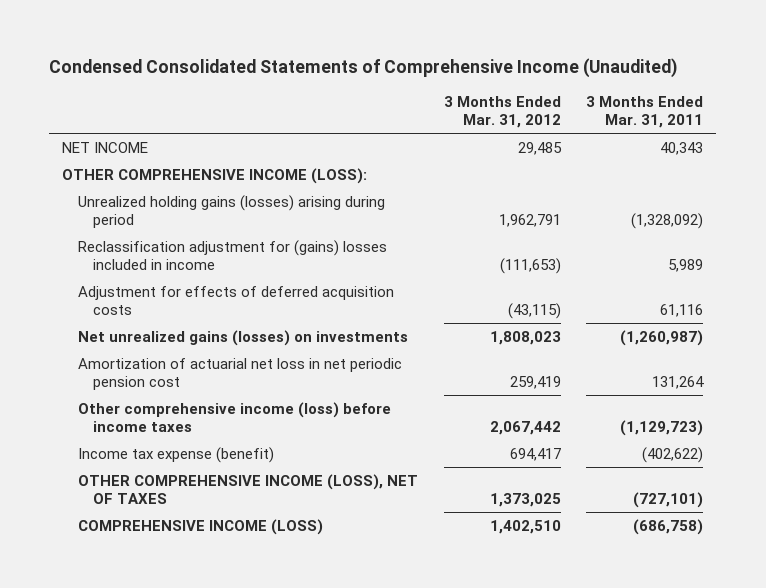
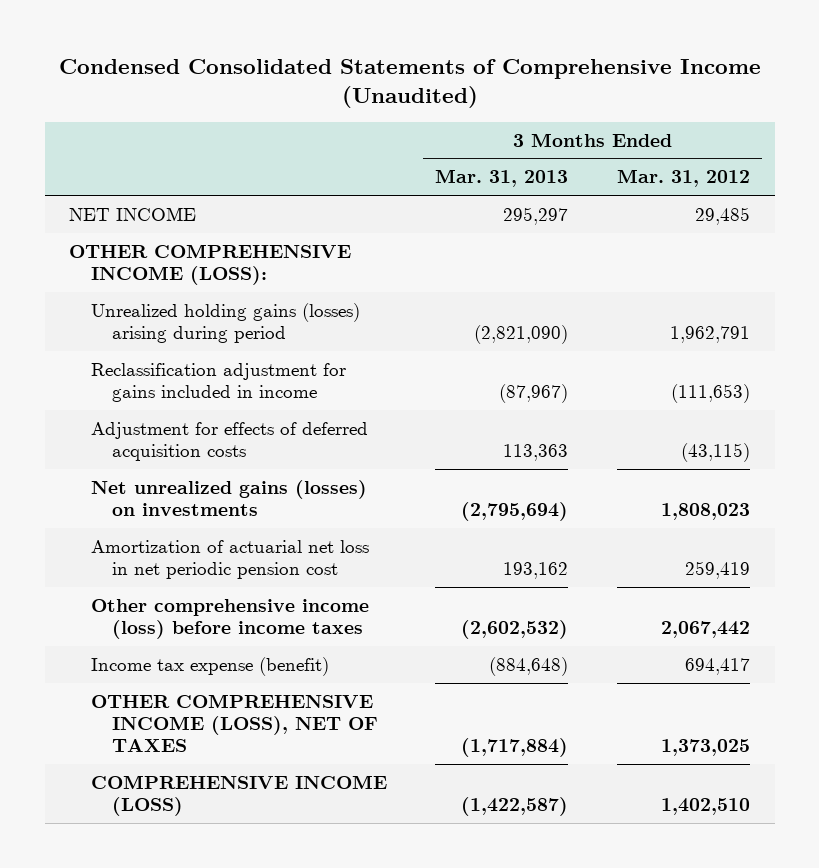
[586,96,704,129] 3 Months Ended Mar. 31, 2011 -> none
none -> [435,169,569,188] Mar. 31, 2013
[77,239,387,270] Reclassification adjustment for (gains) losses included in income -> [90,362,346,402] Reclassification adjustment for gains included in income

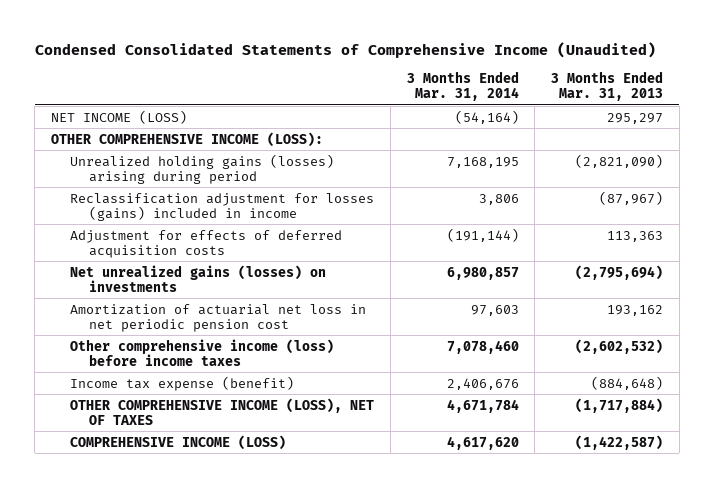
[617,169,751,188] Mar. 31, 2012 -> none
none -> [406,70,519,102] 3 Months Ended Mar. 31, 2014
[68,206,196,221] NET INCOME -> [51,109,188,124] NET INCOME (LOSS)
[90,362,346,402] Reclassification adjustment for gains included in income -> [70,192,375,221] Reclassification adjustment for losses (gains) included in income

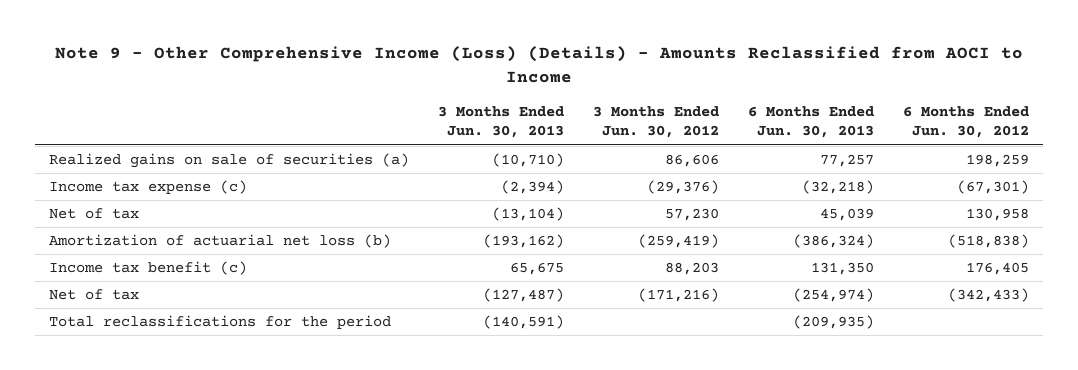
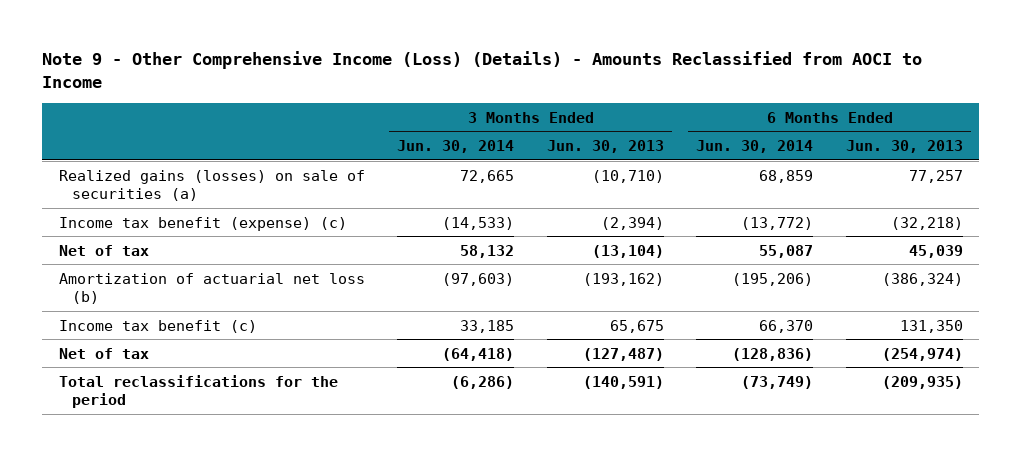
[592,105,719,139] 3 Months Ended Jun. 30, 2012 -> none
[902,105,1029,139] 6 Months Ended Jun. 30, 2012 -> none
none -> [397,139,515,153] Jun. 30, 2014
none -> [696,139,814,153] Jun. 30, 2014
[49,153,410,169] Realized gains on sale of securities (a) -> [58,169,365,202] Realized gains (losses) on sale of securities (a)
[49,180,248,195] Income tax expense (c) -> [58,216,347,231] Income tax benefit (expense) (c)

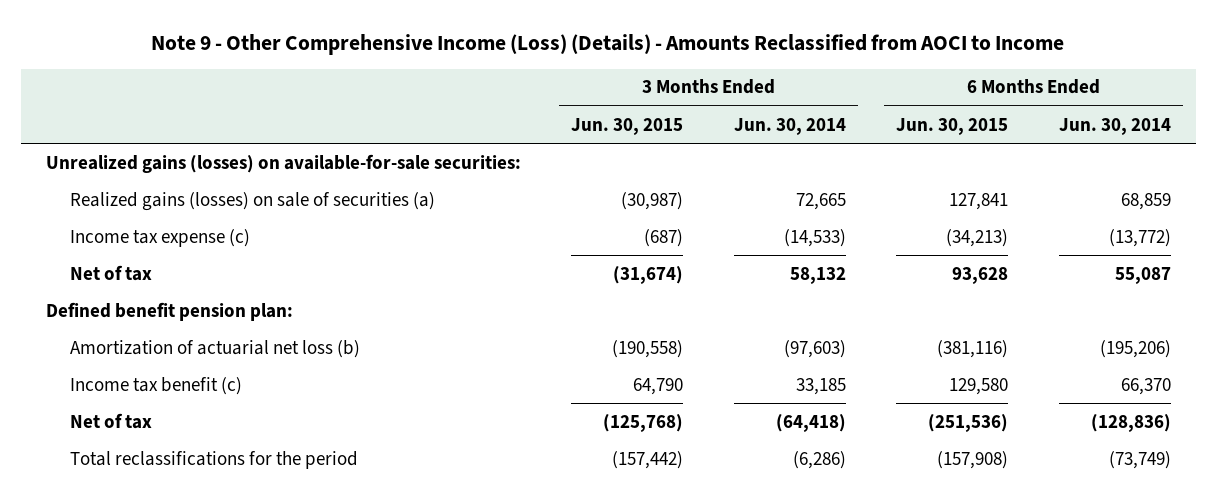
[546,139,664,153] Jun. 30, 2013 -> none
[845,139,963,153] Jun. 30, 2013 -> none
none -> [571,117,684,135] Jun. 30, 2015
none -> [896,117,1009,135] Jun. 30, 2015
none -> [45,153,521,173] Unrealized gains (losses) on available-for-sale securities:
[58,216,347,231] Income tax benefit (expense) (c) -> [70,228,251,247] Income tax expense (c)
none -> [45,301,293,321] Defined benefit pension plan:

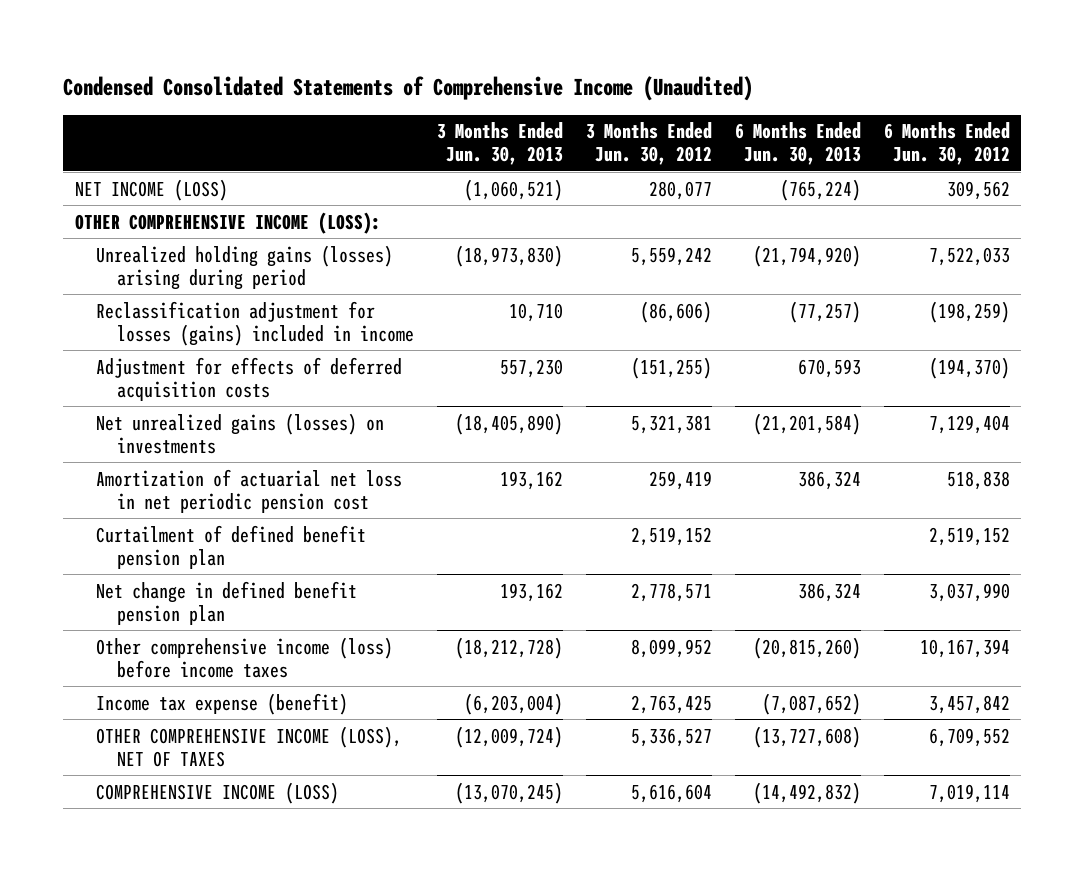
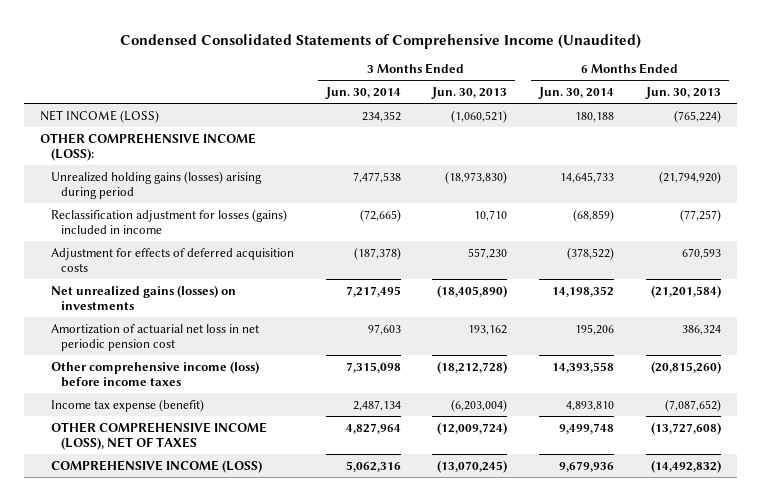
[585,122,712,166] 3 Months Ended Jun. 30, 2012 -> none
[883,122,1010,166] 6 Months Ended Jun. 30, 2012 -> none
none -> [324,87,401,100] Jun. 30, 2014
none -> [538,87,615,100] Jun. 30, 2014
[95,524,366,569] Curtailment of defined benefit pension plan -> none
[95,580,357,625] Net change in defined benefit pension plan -> none

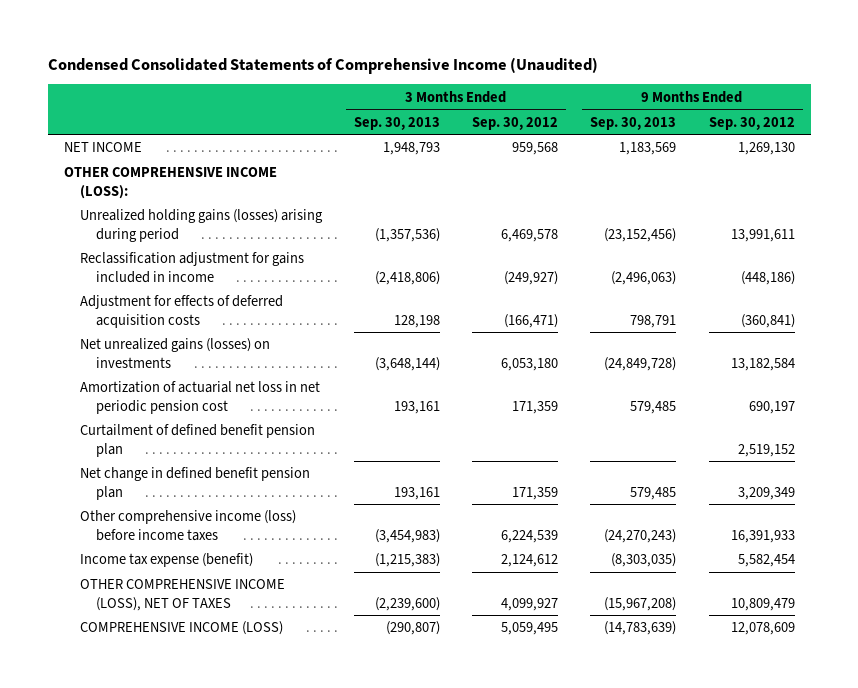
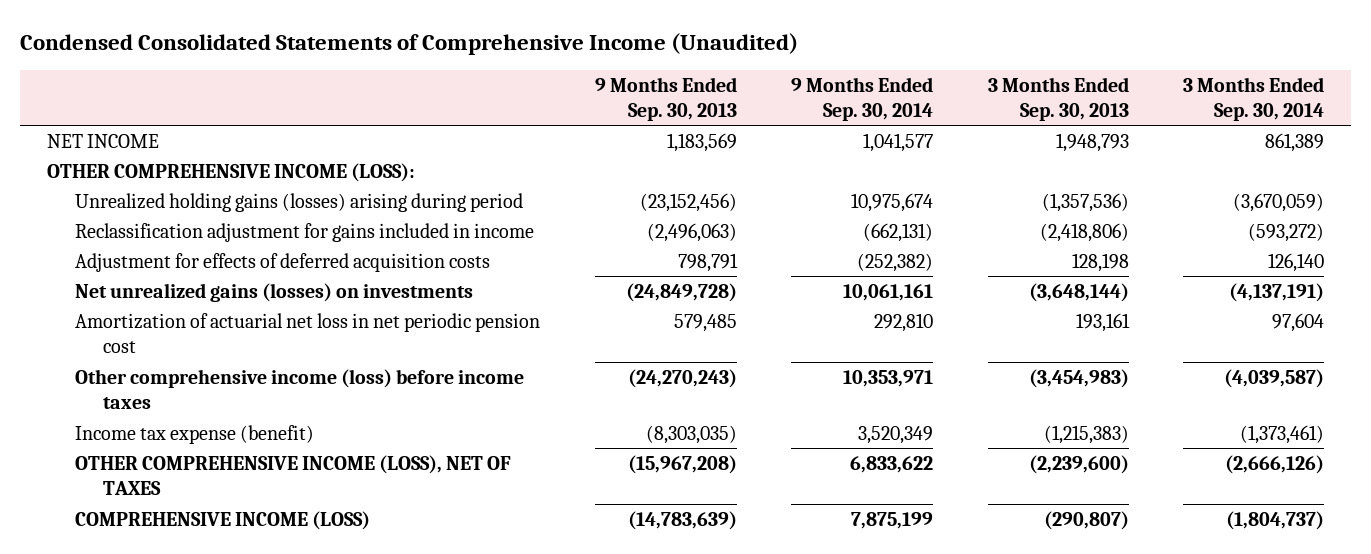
[472,116,559,130] Sep. 30, 2012 -> none
[708,116,795,130] Sep. 30, 2012 -> none
none -> [791,76,934,121] 9 Months Ended Sep. 30, 2014
none -> [1183,76,1325,121] 3 Months Ended Sep. 30, 2014
[79,424,315,457] Curtailment of defined benefit pension plan -> none
[79,467,310,500] Net change in defined benefit pension plan -> none

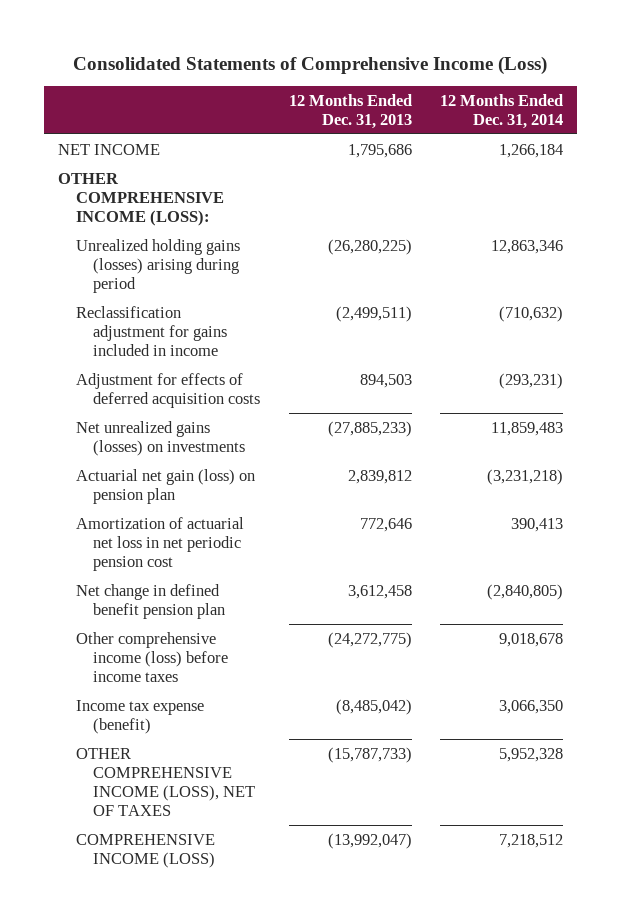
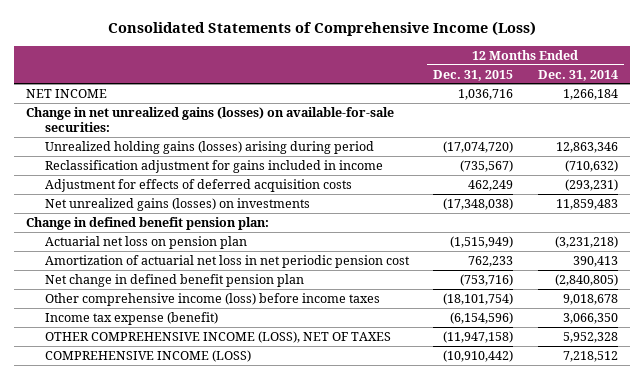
[288,93,412,129] 12 Months Ended Dec. 31, 2013 -> none
none -> [433,69,514,81] Dec. 31, 2015
[58,172,224,226] OTHER COMPREHENSIVE INCOME (LOSS): -> none
none -> [25,106,394,132] Change in net unrealized gains (losses) on available-for-sale securities:
none -> [25,216,269,230] Change in defined benefit pension plan:
[75,468,255,504] Actuarial net gain (loss) on pension plan -> [44,235,247,249] Actuarial net loss on pension plan

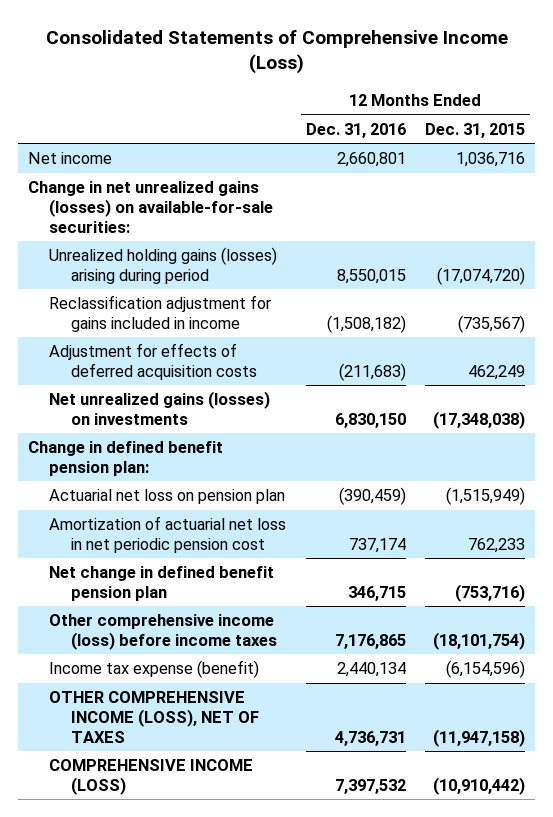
[537,69,618,81] Dec. 31, 2014 -> none
none -> [305,122,406,138] Dec. 31, 2016
[25,88,107,98] NET INCOME -> [27,152,112,165] Net income

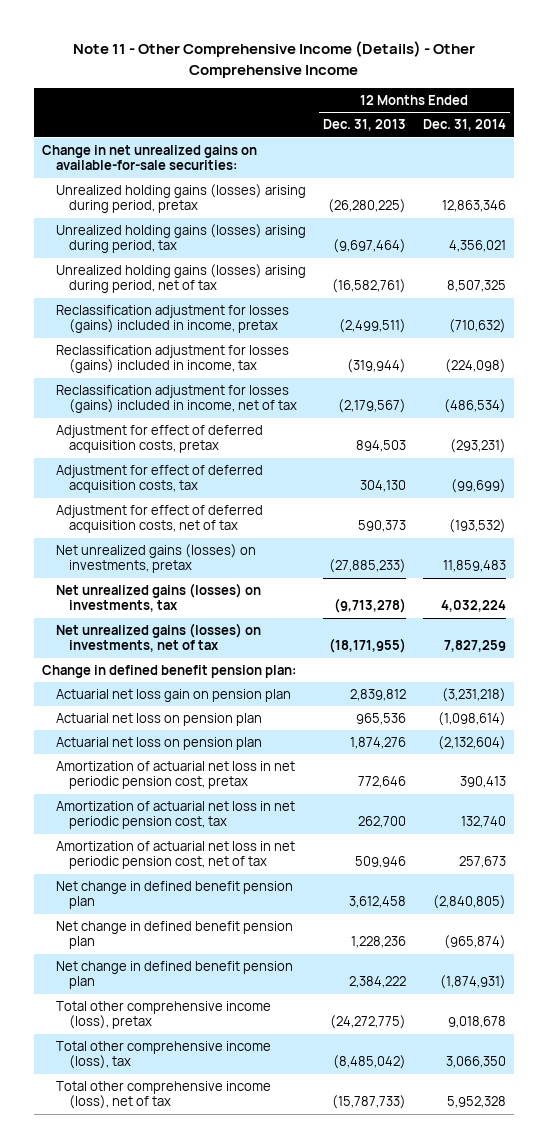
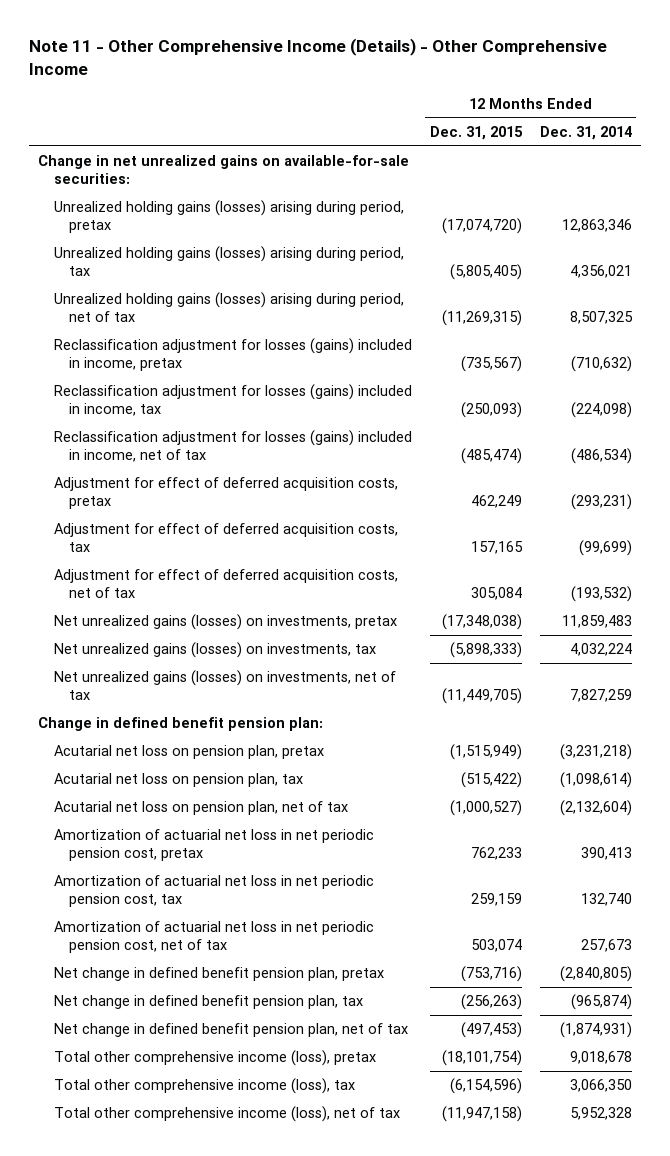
[322,119,406,132] Dec. 31, 2013 -> none
none -> [429,125,523,140] Dec. 31, 2015
[55,689,291,703] Actuarial net loss gain on pension plan -> [53,745,324,760] Acutarial net loss on pension plan, pretax
[55,713,262,727] Actuarial net loss on pension plan -> [53,773,303,788] Acutarial net loss on pension plan, tax
[55,737,262,751] Actuarial net loss on pension plan -> [53,801,348,816] Acutarial net loss on pension plan, net of tax
[55,881,293,910] Net change in defined benefit pension plan -> [53,967,384,982] Net change in defined benefit pension plan, pretax
[55,921,293,950] Net change in defined benefit pension plan -> [53,995,363,1010] Net change in defined benefit pension plan, tax
[55,961,293,990] Net change in defined benefit pension plan -> [53,1023,408,1038] Net change in defined benefit pension plan, net of tax

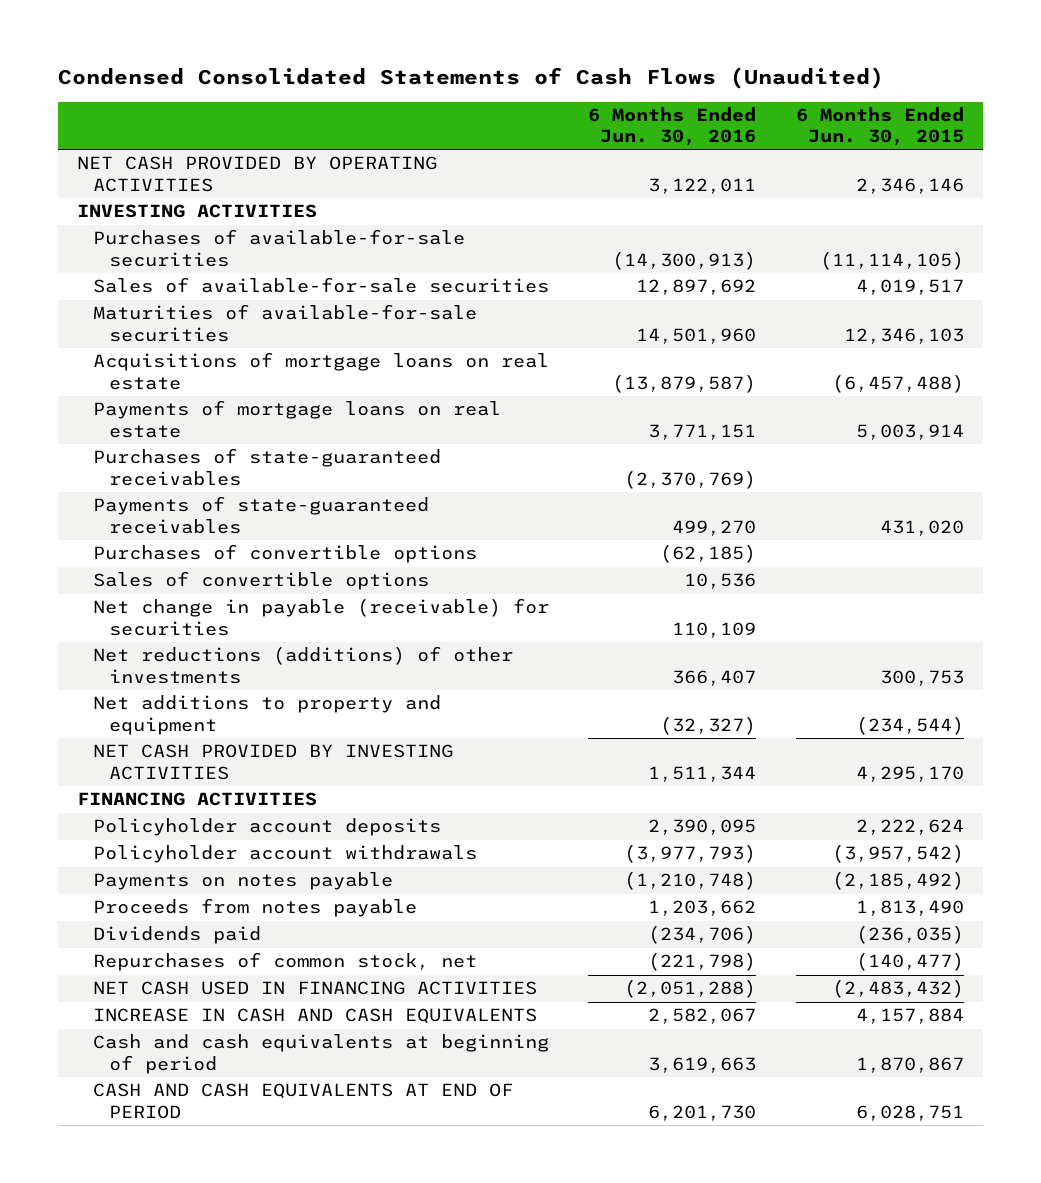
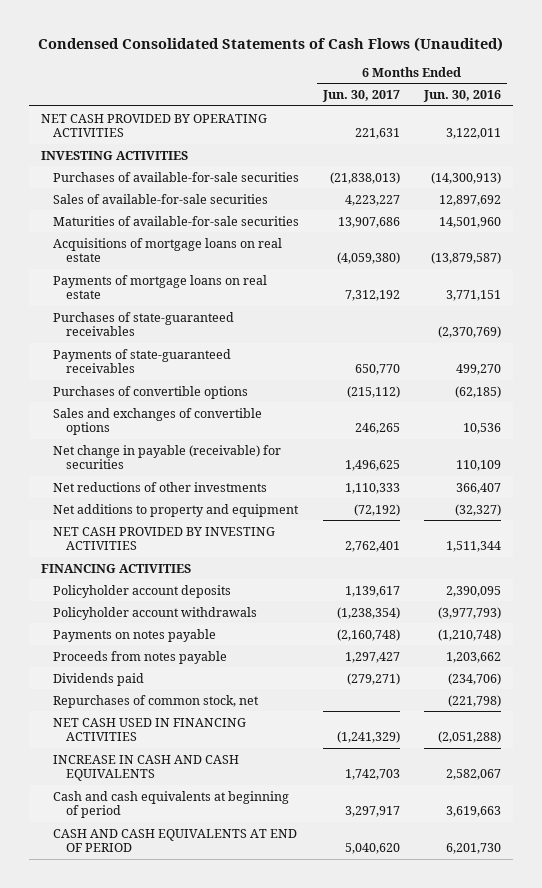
[795,106,964,147] 6 Months Ended Jun. 30, 2015 -> none
none -> [322,90,401,103] Jun. 30, 2017
[92,571,429,591] Sales of convertible options -> [53,407,263,436] Sales and exchanges of convertible options
[92,646,513,684] Net reductions (additions) of other investments -> [53,481,268,492] Net reductions of other investments

